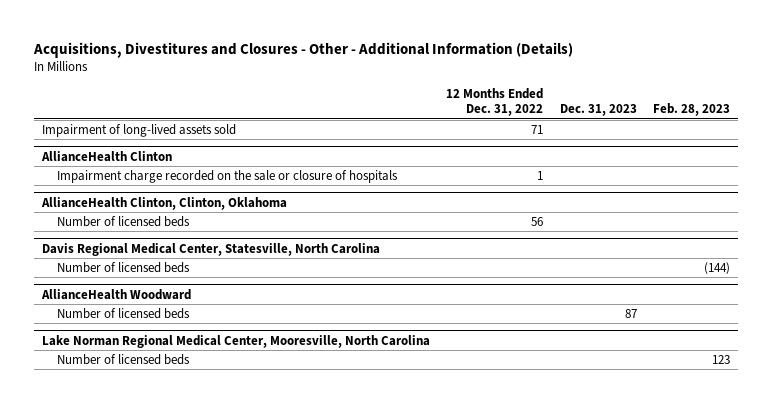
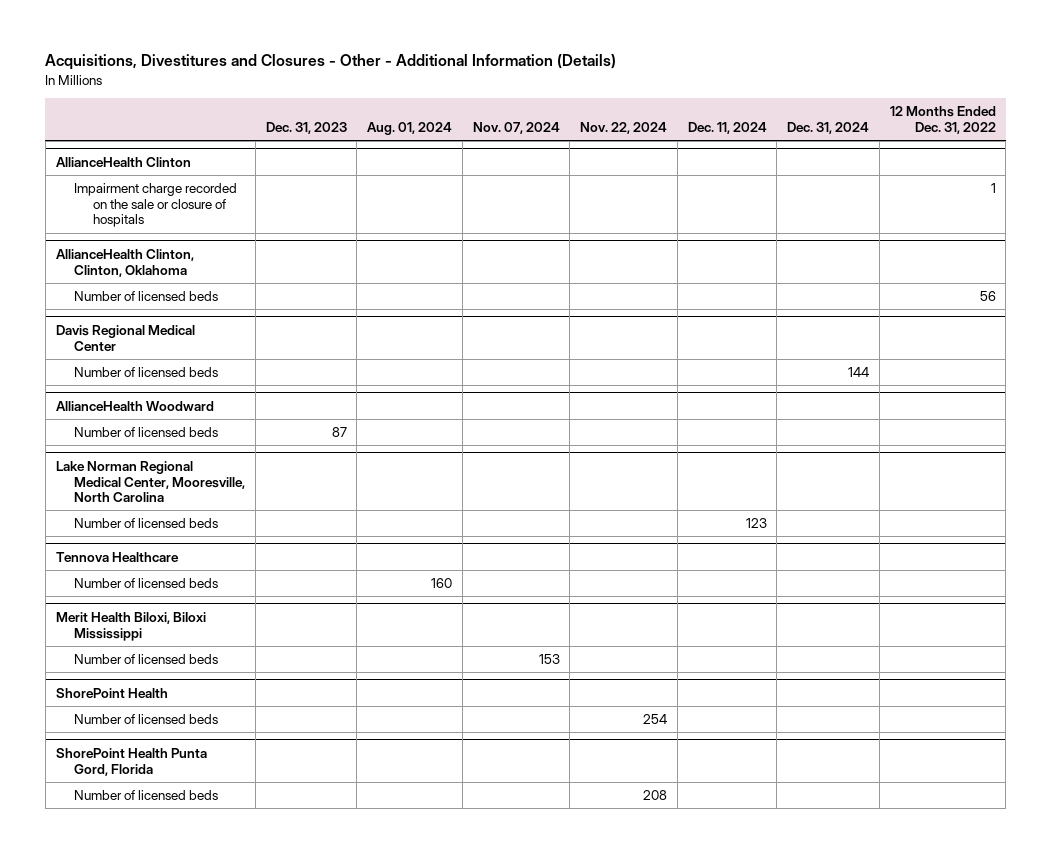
[653,103,731,117] Feb. 28, 2023 -> none
none -> [367,121,453,135] Aug. 01, 2024
none -> [472,121,560,134] Nov. 07, 2024
none -> [580,121,668,134] Nov. 22, 2024
none -> [687,121,767,134] Dec. 11, 2024
none -> [787,121,870,134] Dec. 31, 2024
[41,123,236,137] Impairment of long-lived assets sold -> none
[41,242,380,256] Davis Regional Medical Center, Statesville, North Carolina -> [55,324,195,351] Davis Regional Medical Center
none -> [55,551,179,562] Tennova Healthcare
none -> [74,578,219,589] Number of licensed beds
none -> [55,611,206,641] Merit Health Biloxi, BiIoxi Mississippi
none -> [74,654,219,665] Number of licensed beds
none -> [55,687,168,698] ShorePoint Health
none -> [74,714,219,725] Number of licensed beds
none -> [55,747,207,776] ShorePoint Health Punta Gord, Florida
none -> [74,790,219,801] Number of licensed beds

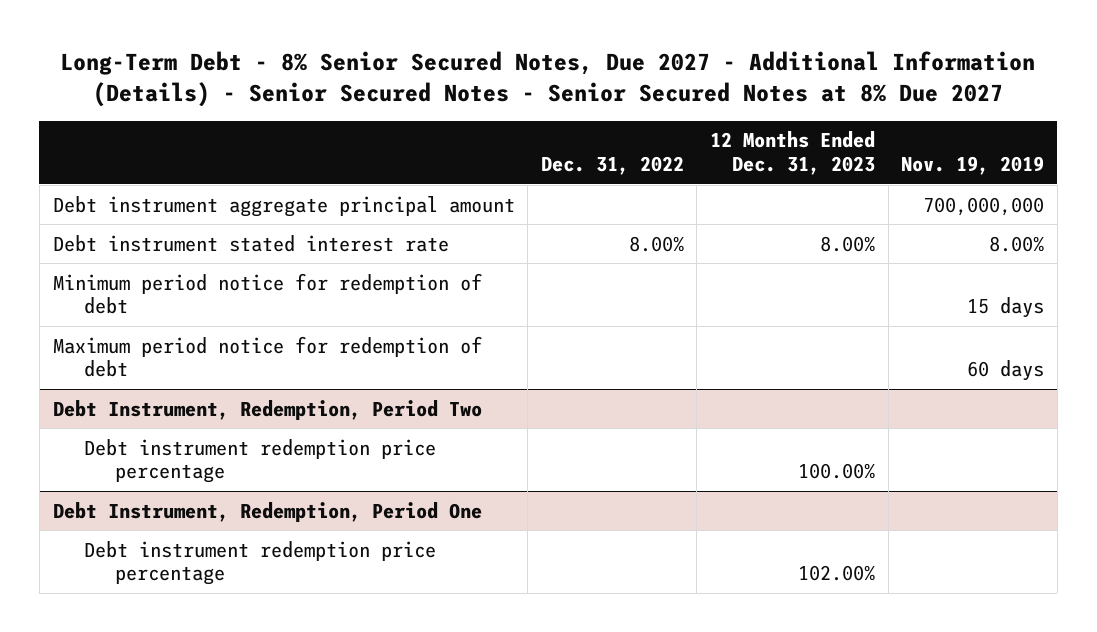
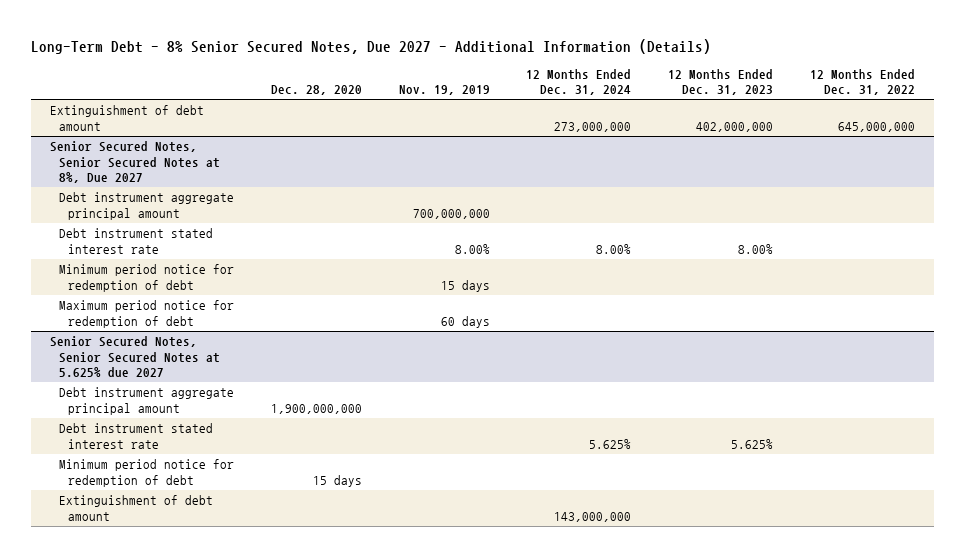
[60,51,1036,108] Long-Term Debt - 8% Senior Secured Notes, Due 2027 - Additional Information (Details) - Senior Secured Notes - Senior Secured Notes at 8% Due 2027 -> [31,38,712,54] Long-Term Debt - 8% Senior Secured Notes, Due 2027 - Additional Information (Details)
[540,155,684,175] Dec. 31, 2022 -> none
none -> [270,84,362,95] Dec. 28, 2020
none -> [526,68,632,95] 12 Months Ended Dec. 31, 2024
none -> [810,68,916,95] 12 Months Ended Dec. 31, 2022
[52,195,515,217] Debt instrument aggregate principal amount -> none
[52,234,449,252] Debt instrument stated interest rate -> none
[52,272,482,315] Minimum period notice for redemption of debt -> none
[52,335,482,378] Maximum period notice for redemption of debt -> none
[52,399,482,420] Debt Instrument, Redemption, Period Two -> none
[83,438,436,484] Debt instrument redemption price percentage -> none
[52,501,482,522] Debt Instrument, Redemption, Period One -> none
[83,540,436,586] Debt instrument redemption price percentage -> none
none -> [49,105,204,131] Extinguishment of debt amount
none -> [49,141,220,183] Senior Secured Notes, Senior Secured Notes at 8%, Due 2027
none -> [58,192,234,220] Debt instrument aggregate principal amount
none -> [58,228,213,254] Debt instrument stated interest rate
none -> [58,264,234,292] Minimum period notice for redemption of debt
none -> [58,300,234,328] Maximum period notice for redemption of debt
none -> [49,336,220,377] Senior Secured Notes, Senior Secured Notes at 5.625% due 2027
none -> [58,387,234,415] Debt instrument aggregate principal amount
none -> [58,423,213,449] Debt instrument stated interest rate
none -> [58,459,234,487] Minimum period notice for redemption of debt
none -> [58,495,213,521] Extinguishment of debt amount

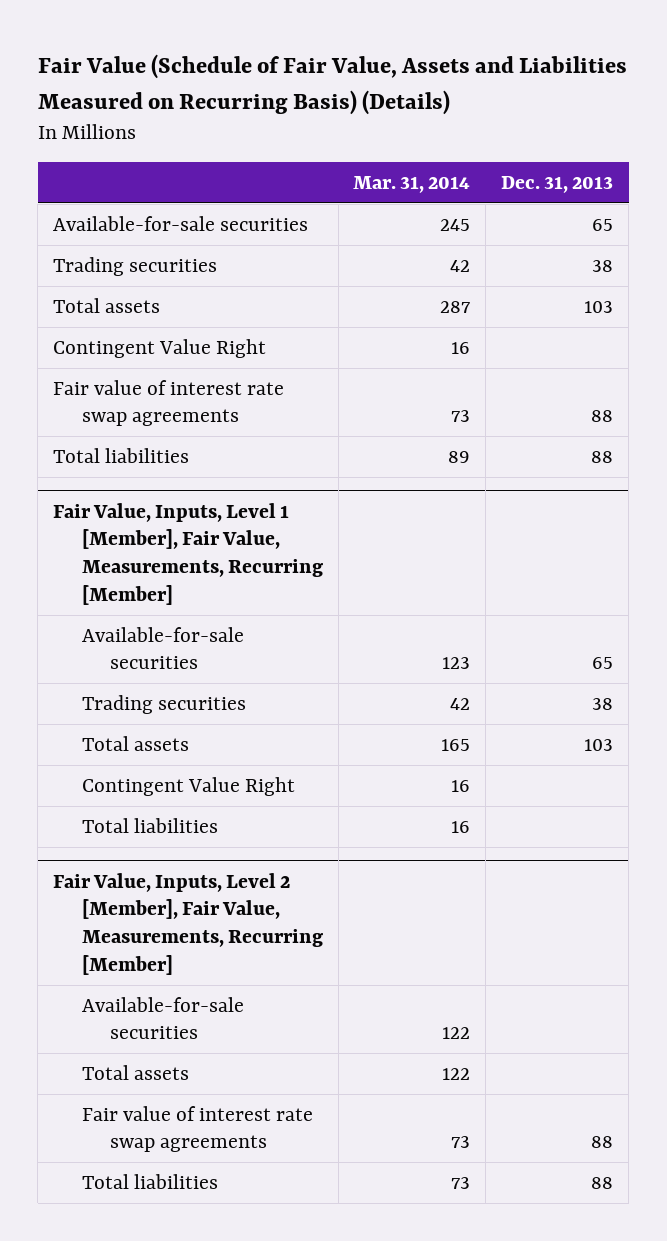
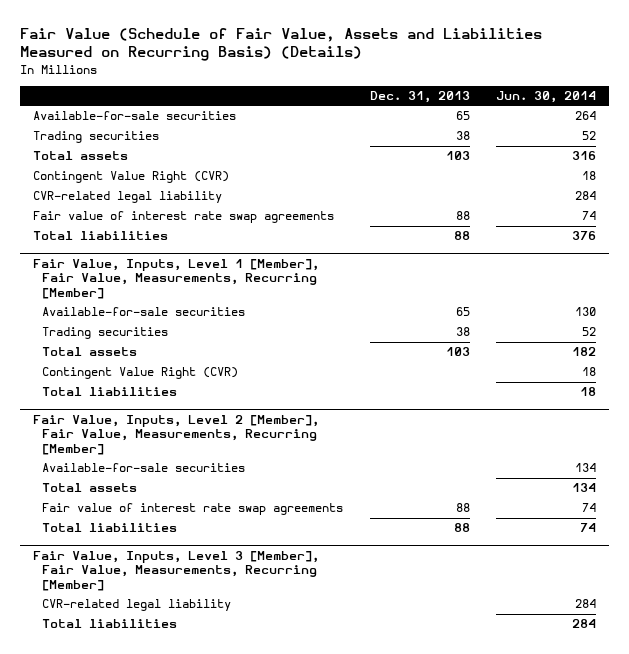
[353,175,471,193] Mar. 31, 2014 -> none
none -> [496,91,597,104] Jun. 30, 2014
[53,338,267,358] Contingent Value Right -> [33,171,230,184] Contingent Value Right (CVR)
none -> [33,191,223,204] CVR-related legal liability
[81,776,295,796] Contingent Value Right -> [42,367,239,380] Contingent Value Right (CVR)
none -> [33,550,320,592] Fair Value, Inputs, Level 3 [Member], Fair Value, Measurements, Recurring [Member]
none -> [42,599,232,612] CVR-related legal liability
none -> [42,619,178,629] Total liabilities

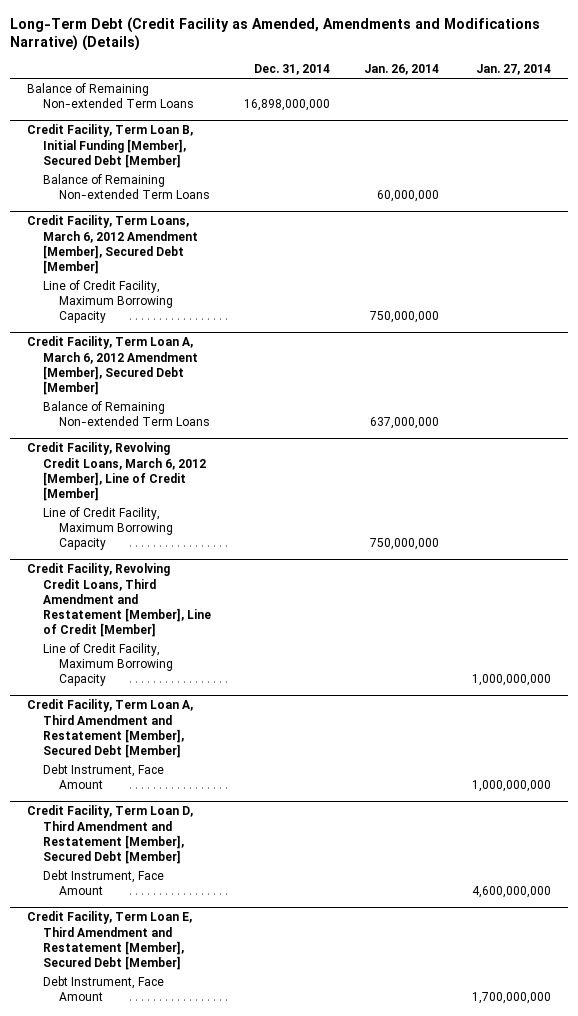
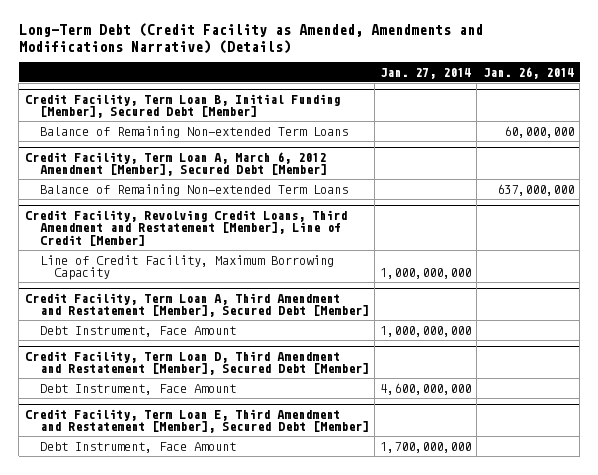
[254,63,331,75] Dec. 31, 2014 -> none
[26,82,194,108] Balance of Remaining Non-extended Term Loans -> none
[26,215,198,274] Credit Facility, Term Loans, March 6, 2012 Amendment [Member], Secured Debt [Member] -> none
[42,279,174,324] Line of Credit Facility, Maximum Borrowing Capacity -> none
[26,442,206,501] Credit Facility, Revolving Credit Loans, March 6, 2012 [Member], Line of Credit [Member] -> none
[42,506,174,551] Line of Credit Facility, Maximum Borrowing Capacity -> none

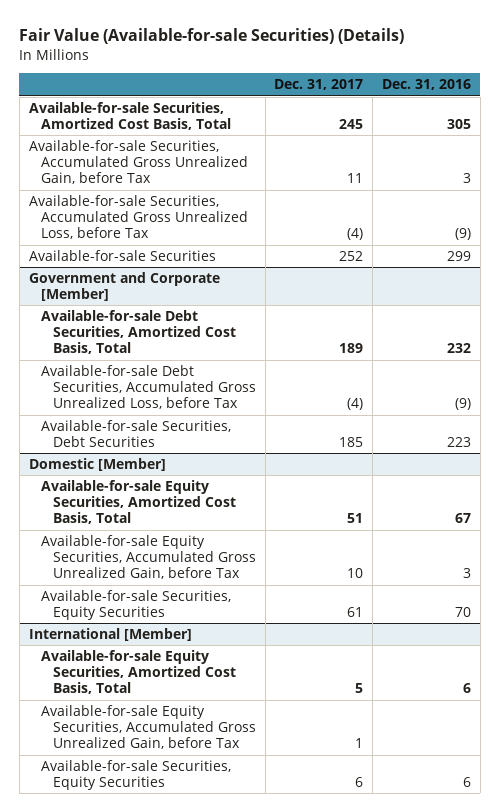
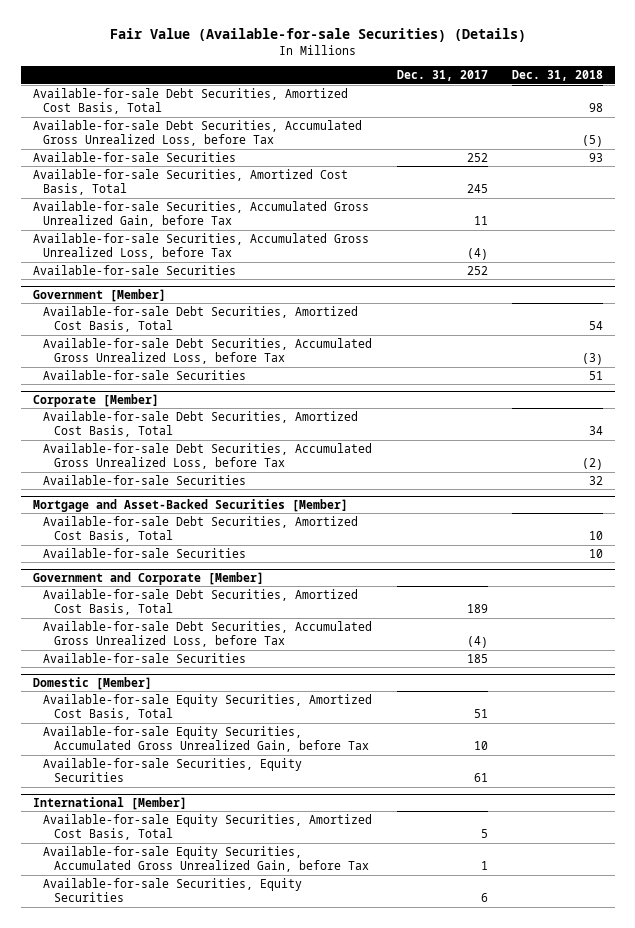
[382,79,472,91] Dec. 31, 2016 -> none
none -> [511,70,603,82] Dec. 31, 2018
none -> [32,87,348,115] Available-for-sale Debt Securities, Amortized Cost Basis, Total
none -> [32,119,362,147] Available-for-sale Debt Securities, Accumulated Gross Unrealized Loss, before Tax
none -> [32,151,236,162] Available-for-sale Securities
none -> [32,288,166,302] Government [Member]
none -> [43,305,359,333] Available-for-sale Debt Securities, Amortized Cost Basis, Total
none -> [43,337,373,365] Available-for-sale Debt Securities, Accumulated Gross Unrealized Loss, before Tax
none -> [43,369,247,380] Available-for-sale Securities
none -> [32,393,159,407] Corporate [Member]
none -> [43,410,359,438] Available-for-sale Debt Securities, Amortized Cost Basis, Total
none -> [43,442,373,470] Available-for-sale Debt Securities, Accumulated Gross Unrealized Loss, before Tax
none -> [43,474,247,485] Available-for-sale Securities
none -> [32,498,348,512] Mortgage and Asset-Backed Securities [Member]
none -> [43,515,359,543] Available-for-sale Debt Securities, Amortized Cost Basis, Total
none -> [43,547,247,558] Available-for-sale Securities
[40,420,231,448] Available-for-sale Securities, Debt Securities -> [43,652,247,663] Available-for-sale Securities

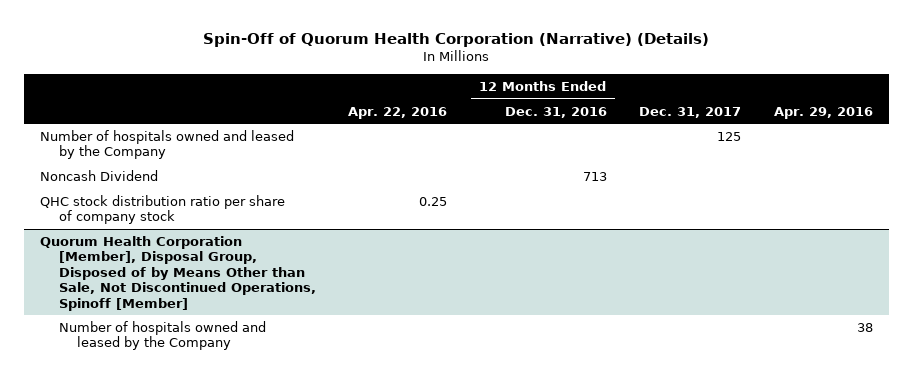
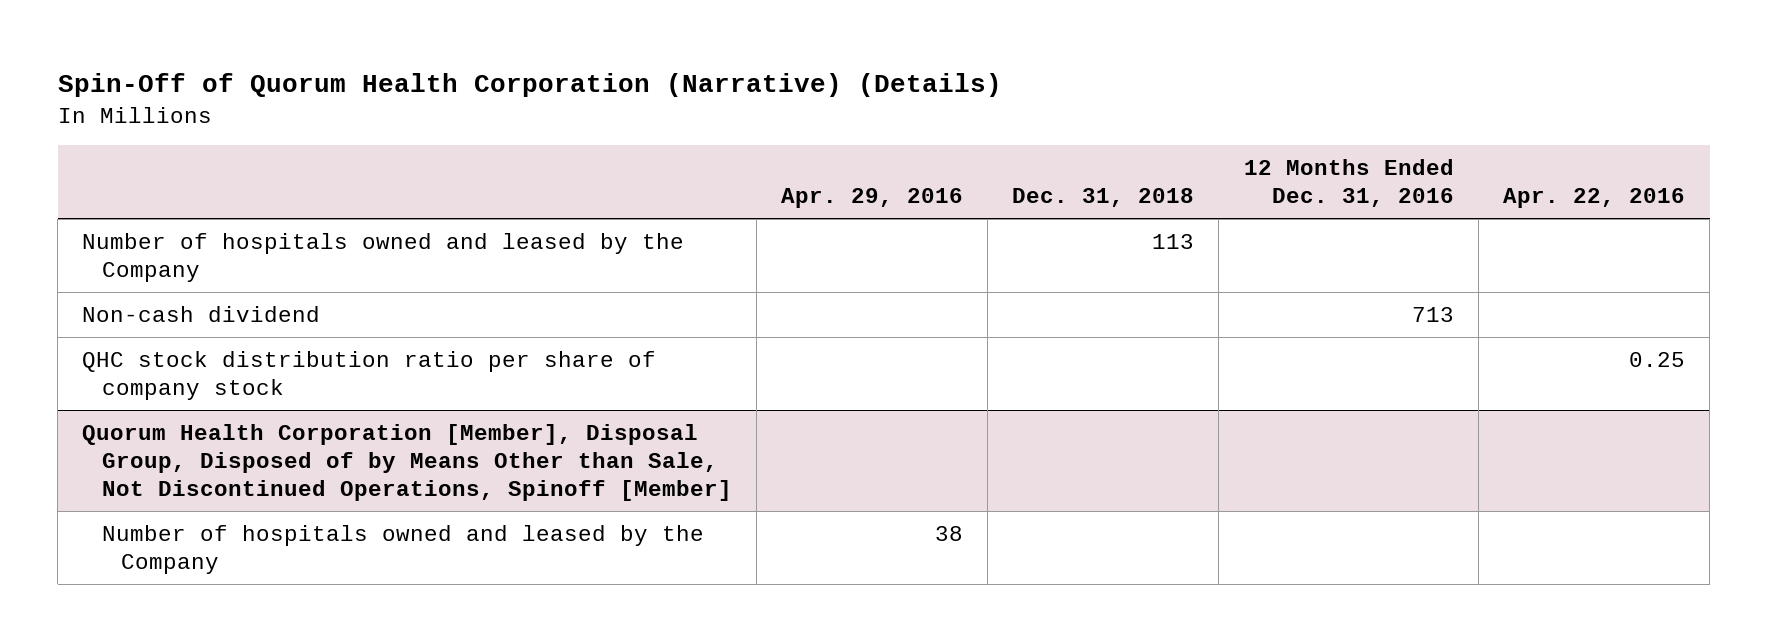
[639,106,742,118] Dec. 31, 2017 -> none
none -> [1012,188,1195,208] Dec. 31, 2018
[40,170,159,182] Noncash Dividend -> [82,305,321,322] Non-cash dividend

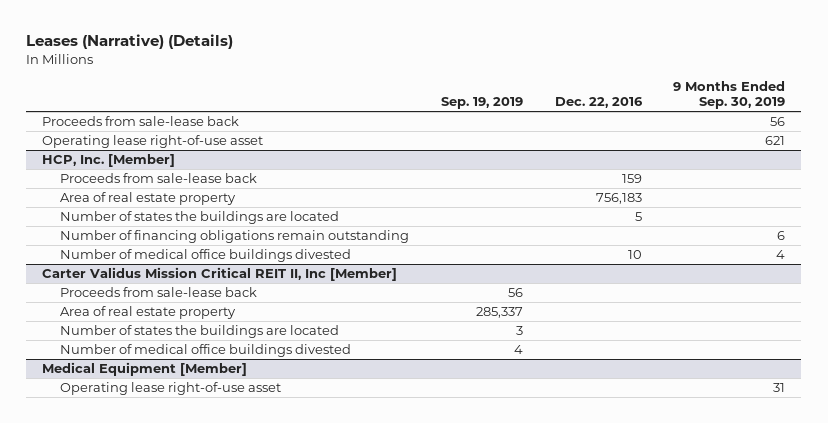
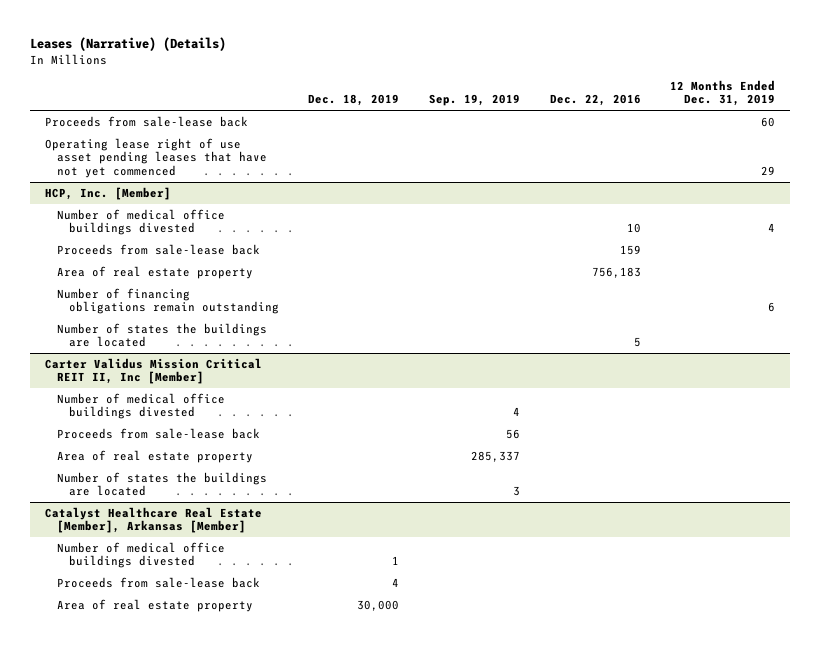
[673,80,786,110] 9 Months Ended Sep. 30, 2019 -> none
none -> [308,94,400,107] Dec. 18, 2019
none -> [670,80,776,107] 12 Months Ended Dec. 31, 2019
[42,135,264,149] Operating lease right-of-use asset -> none
none -> [45,138,267,178] Operating lease right of use asset pending leases that have not yet commenced
[60,249,352,263] Number of medical office buildings divested -> [56,209,225,236] Number of medical office buildings divested
[60,211,340,225] Number of states the buildings are located -> [56,323,267,348] Number of states the buildings are located
[60,344,352,358] Number of medical office buildings divested -> [56,393,225,420] Number of medical office buildings divested
[42,362,248,377] Medical Equipment [Member] -> none
[60,382,282,396] Operating lease right-of-use asset -> none
none -> [45,507,263,534] Catalyst Healthcare Real Estate [Member], Arkansas [Member]
none -> [56,542,225,569] Number of medical office buildings divested
none -> [56,577,260,589] Proceeds from sale-lease back
none -> [56,599,253,613] Area of real estate property

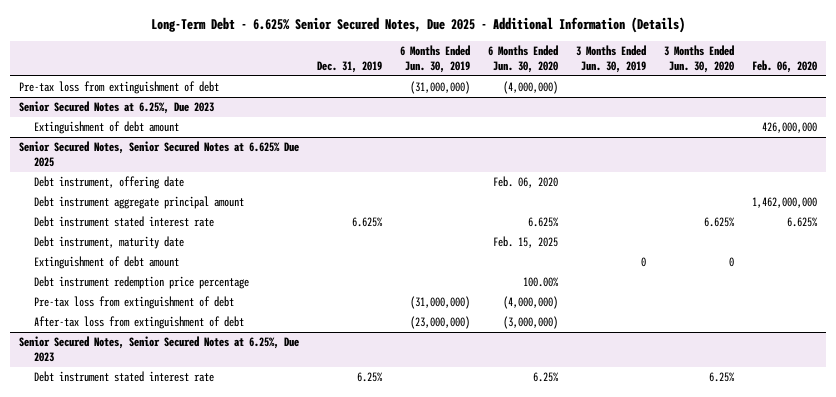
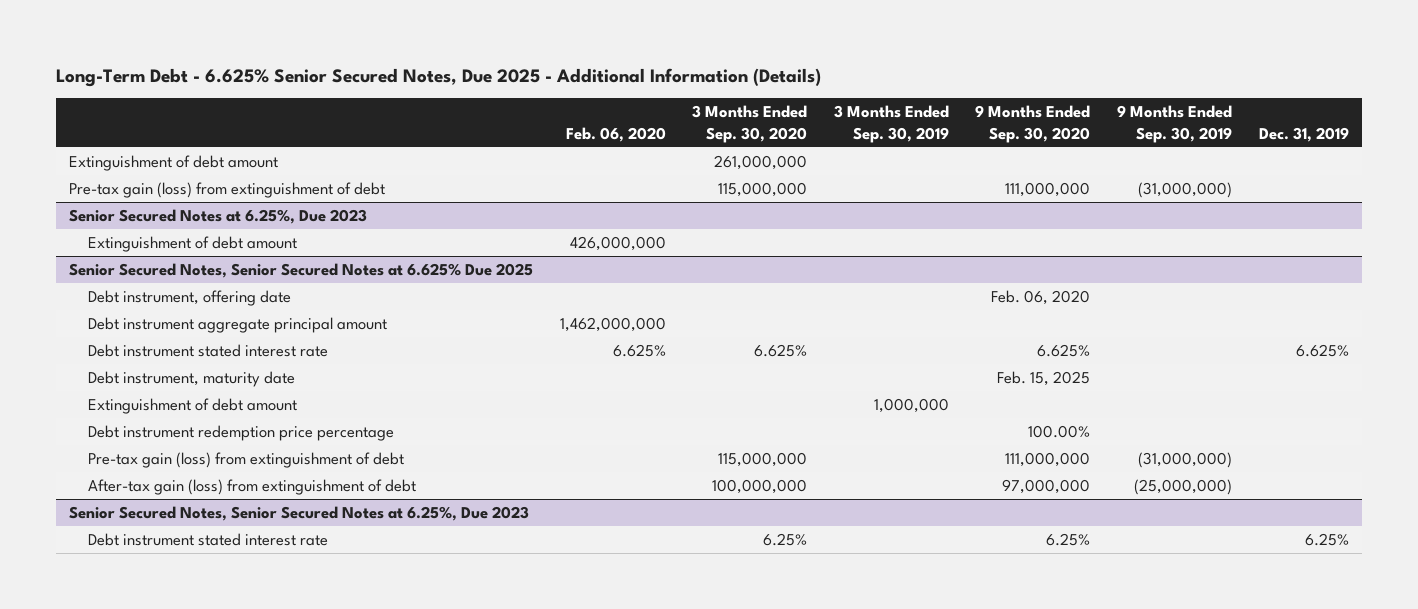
[400,45,471,74] 6 Months Ended Jun. 30, 2019 -> none
[488,45,559,74] 6 Months Ended Jun. 30, 2020 -> none
[576,45,647,74] 3 Months Ended Jun. 30, 2019 -> none
[664,45,735,74] 3 Months Ended Jun. 30, 2020 -> none
none -> [692,105,808,143] 3 Months Ended Sep. 30, 2020
none -> [833,105,949,143] 3 Months Ended Sep. 30, 2019
none -> [975,105,1091,143] 9 Months Ended Sep. 30, 2020
none -> [1116,105,1232,143] 9 Months Ended Sep. 30, 2019
none -> [69,155,279,172] Extinguishment of debt amount
[19,81,220,95] Pre-tax loss from extinguishment of debt -> [69,182,386,199] Pre-tax gain (loss) from extinguishment of debt
[34,296,235,310] Pre-tax loss from extinguishment of debt -> [88,452,405,469] Pre-tax gain (loss) from extinguishment of debt
[34,316,245,330] After-tax loss from extinguishment of debt -> [88,479,417,496] After-tax gain (loss) from extinguishment of debt

